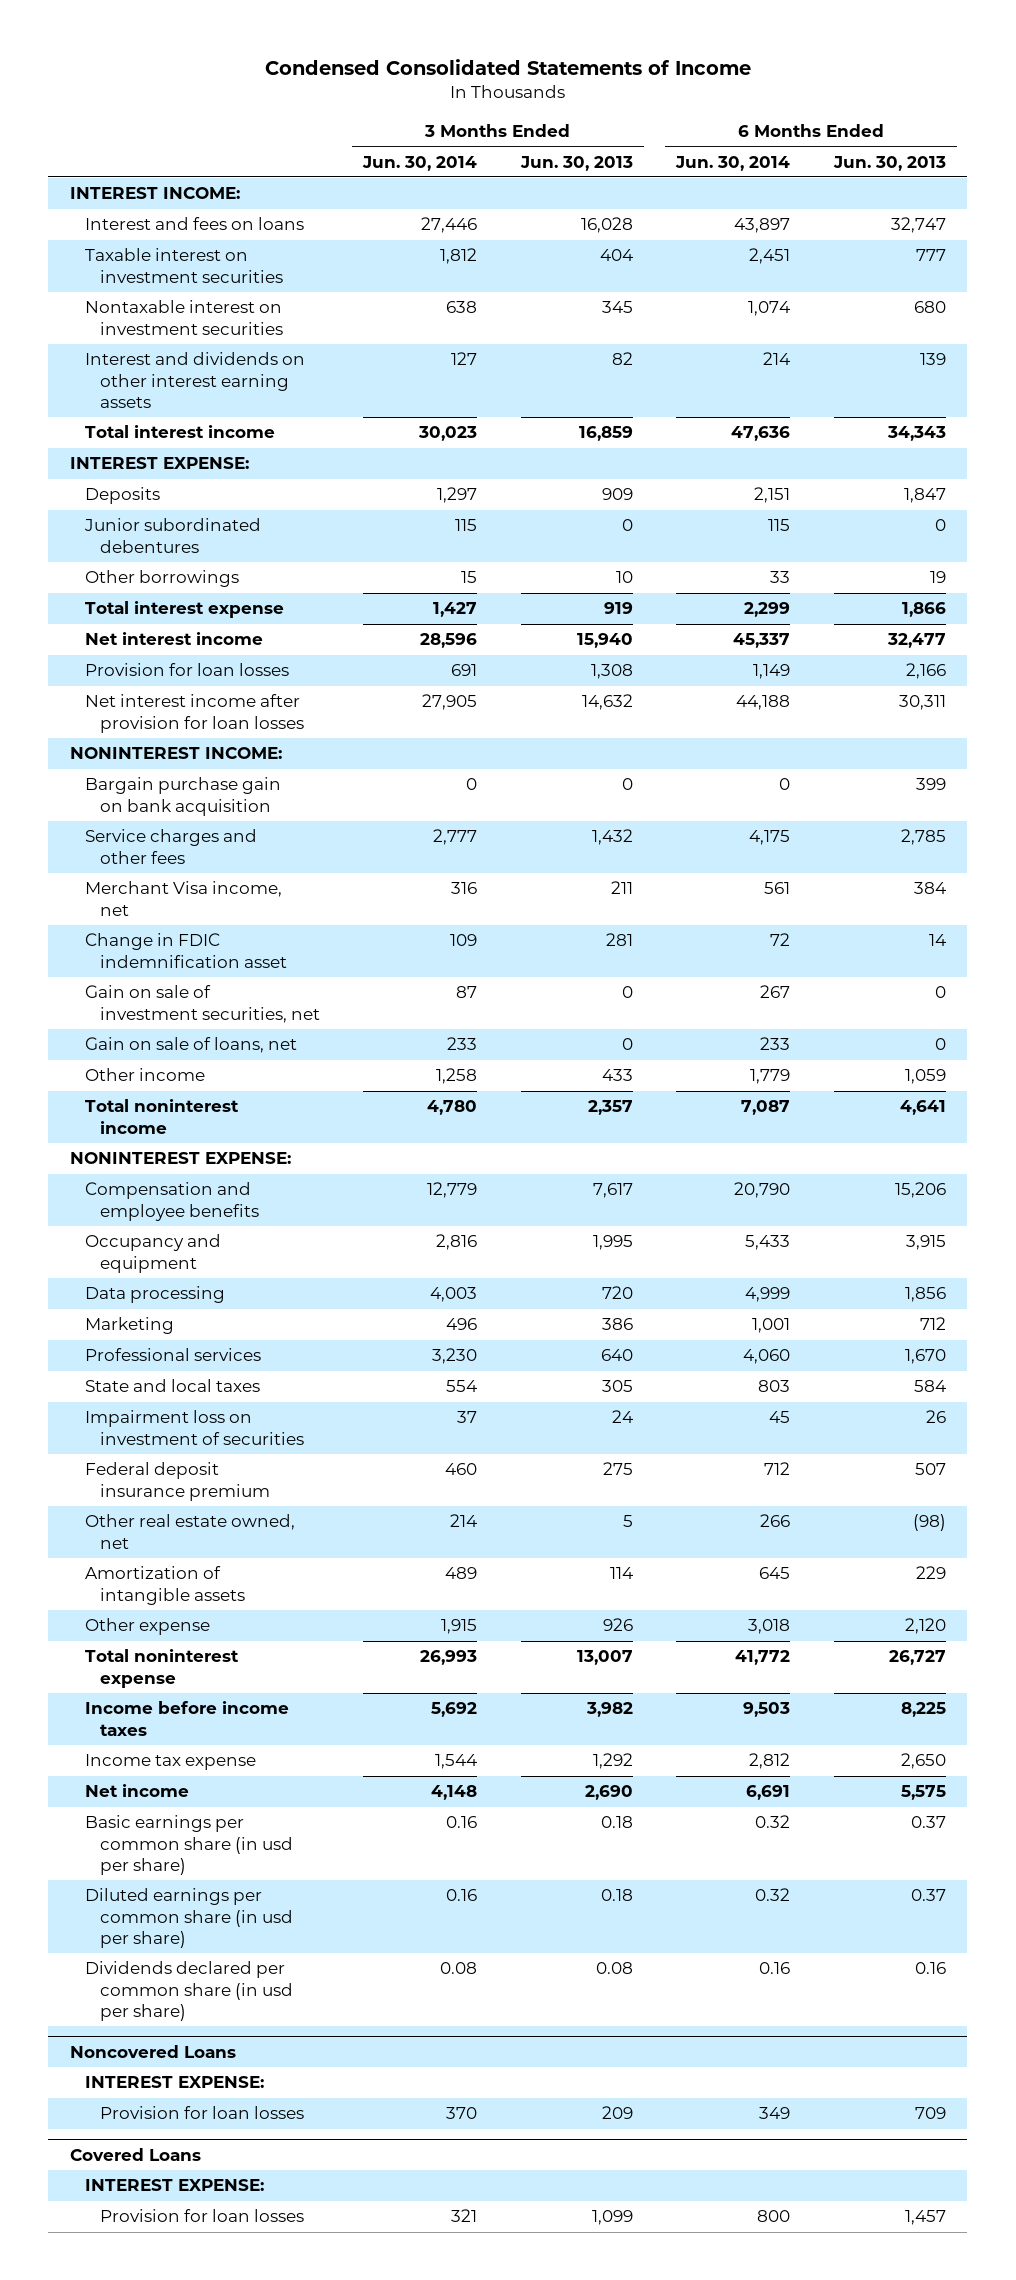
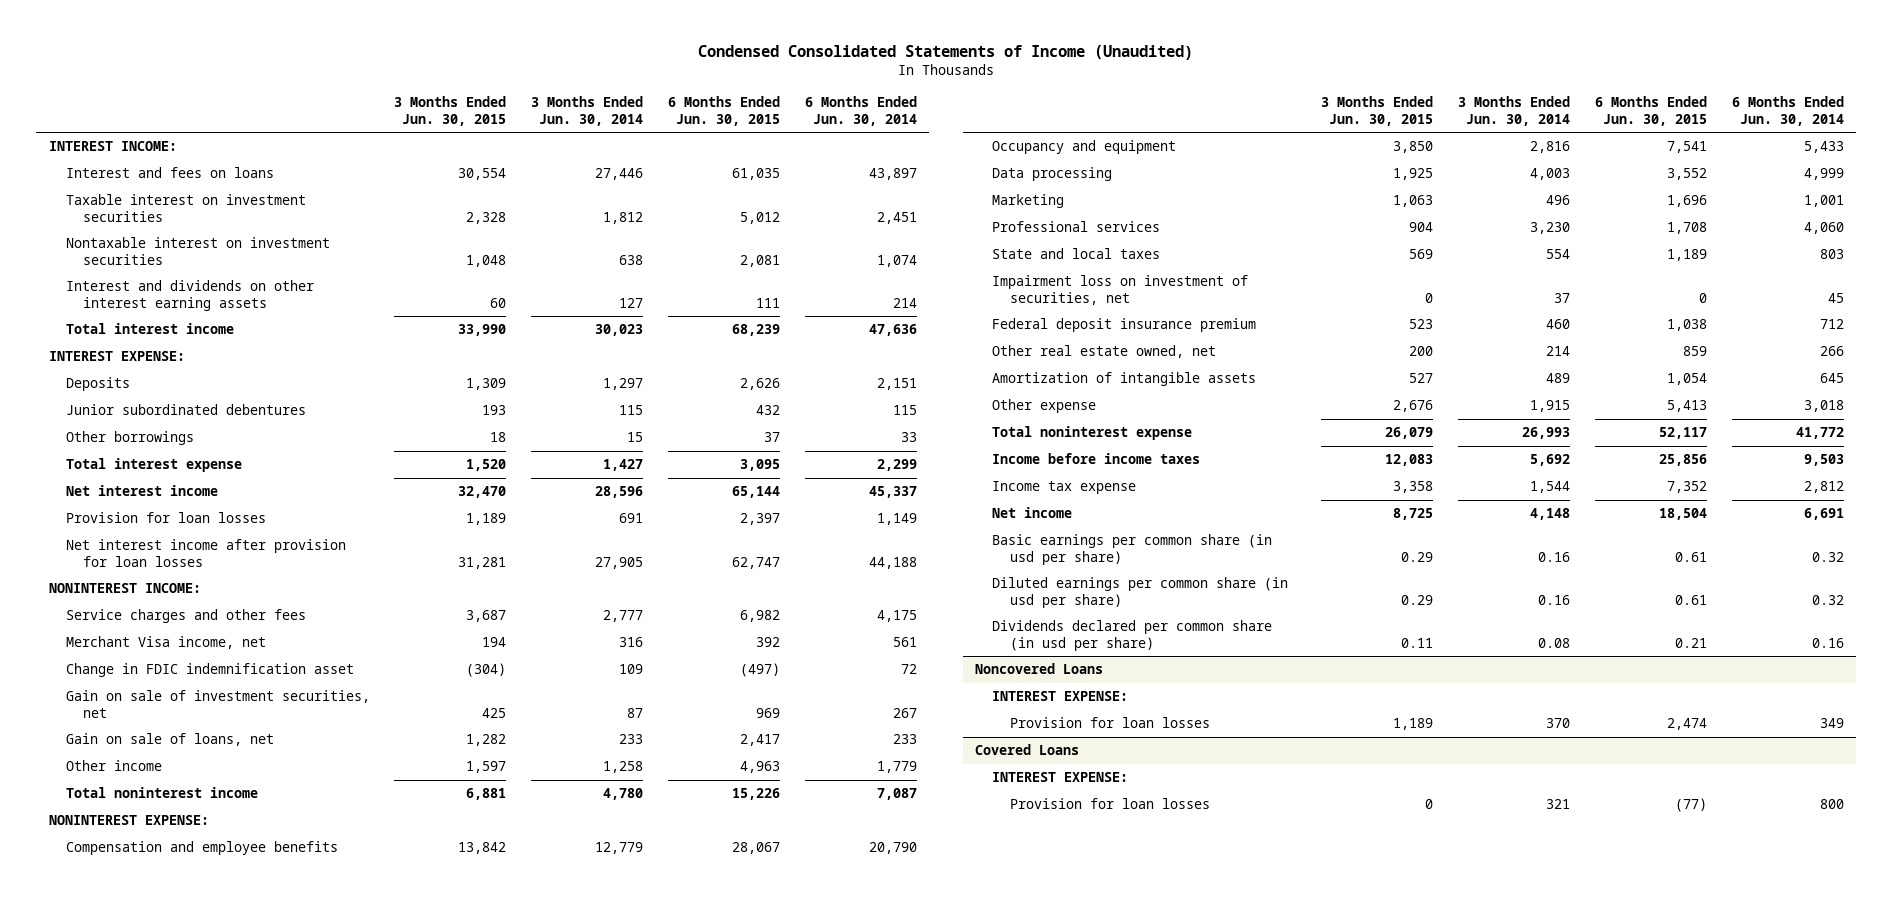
[264,58,751,75] Condensed Consolidated Statements of Income -> [698,45,1194,61] Condensed Consolidated Statements of Income (Unaudited)
[519,155,633,171] Jun. 30, 2013 -> none
[832,155,946,171] Jun. 30, 2013 -> none
none -> [394,95,507,126] 3 Months Ended Jun. 30, 2015
none -> [668,95,781,126] 6 Months Ended Jun. 30, 2015
[84,777,281,816] Bargain purchase gain on bank acquisition -> none
[84,1410,304,1445] Impairment loss on investment of securities -> [992,275,1249,306] Impairment loss on investment of securities, net

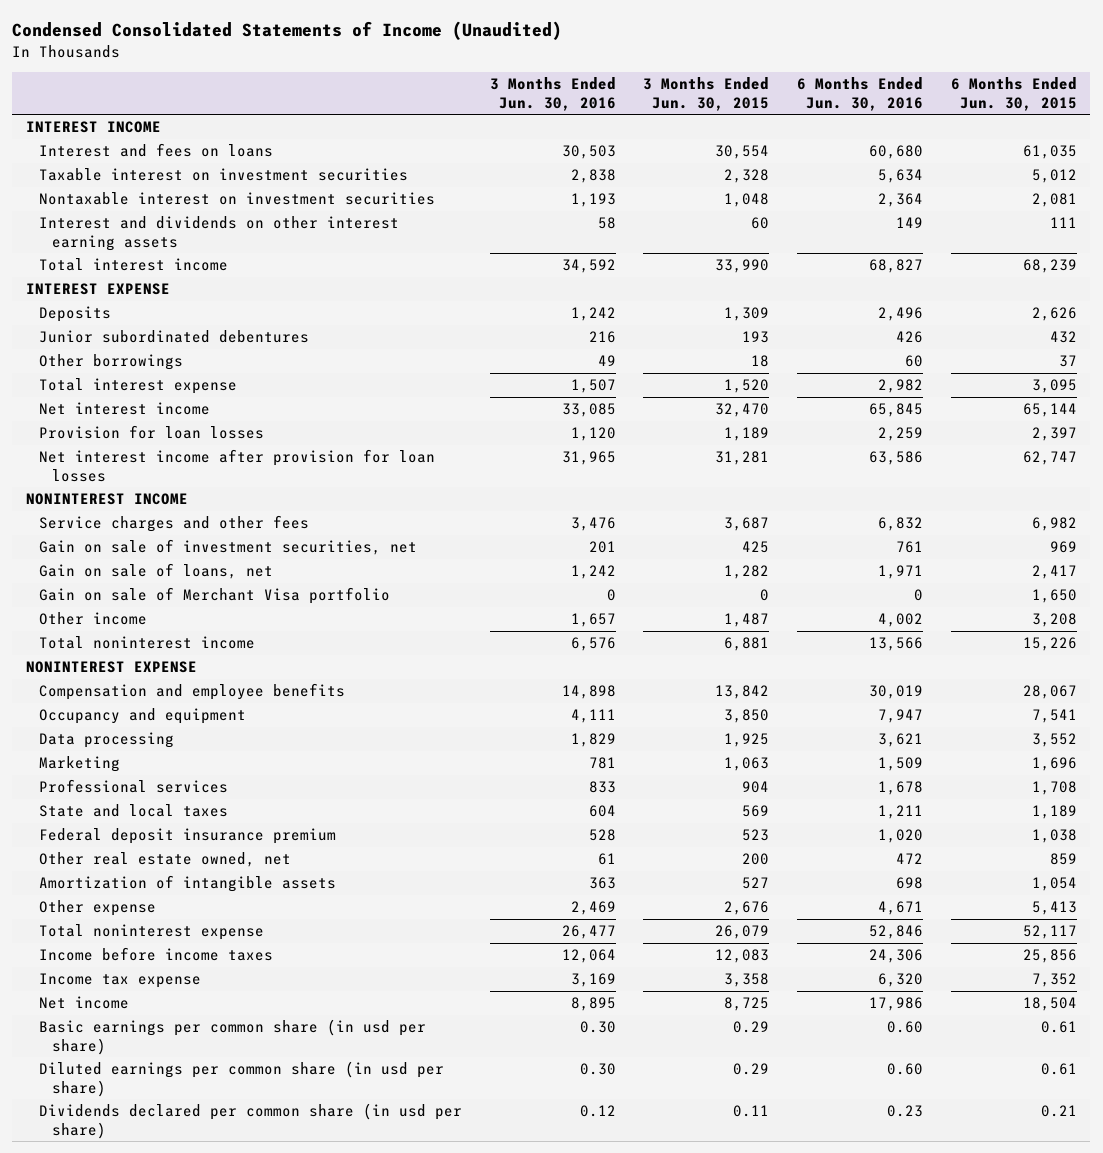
[531,95,644,126] 3 Months Ended Jun. 30, 2014 -> none
[804,95,917,126] 6 Months Ended Jun. 30, 2014 -> none
none -> [489,77,616,111] 3 Months Ended Jun. 30, 2016
none -> [796,77,923,111] 6 Months Ended Jun. 30, 2016
[48,141,177,152] INTEREST INCOME: -> [26,121,162,134] INTEREST INCOME
[48,351,185,362] INTEREST EXPENSE: -> [26,283,171,296] INTEREST EXPENSE
[48,583,201,594] NONINTEREST INCOME: -> [26,493,189,506] NONINTEREST INCOME
[65,636,266,650] Merchant Visa income, net -> none
[65,663,354,678] Change in FDIC indemnification asset -> none
none -> [39,587,391,605] Gain on sale of Merchant Visa portfolio
[466,761,507,774] 1,597 -> [724,613,770,628] 1,487
[740,761,781,774] 4,963 -> [1031,613,1077,628] 3,208
[48,815,209,826] NONINTEREST EXPENSE: -> [26,661,198,674] NONINTEREST EXPENSE
[992,275,1249,306] Impairment loss on investment of securities, net -> none
[975,663,1104,675] Noncovered Loans -> none
[992,691,1129,702] INTEREST EXPENSE: -> none
[1009,717,1210,729] Provision for loan losses -> none
[975,744,1080,756] Covered Loans -> none
[992,772,1129,783] INTEREST EXPENSE: -> none
[1009,798,1210,810] Provision for loan losses -> none

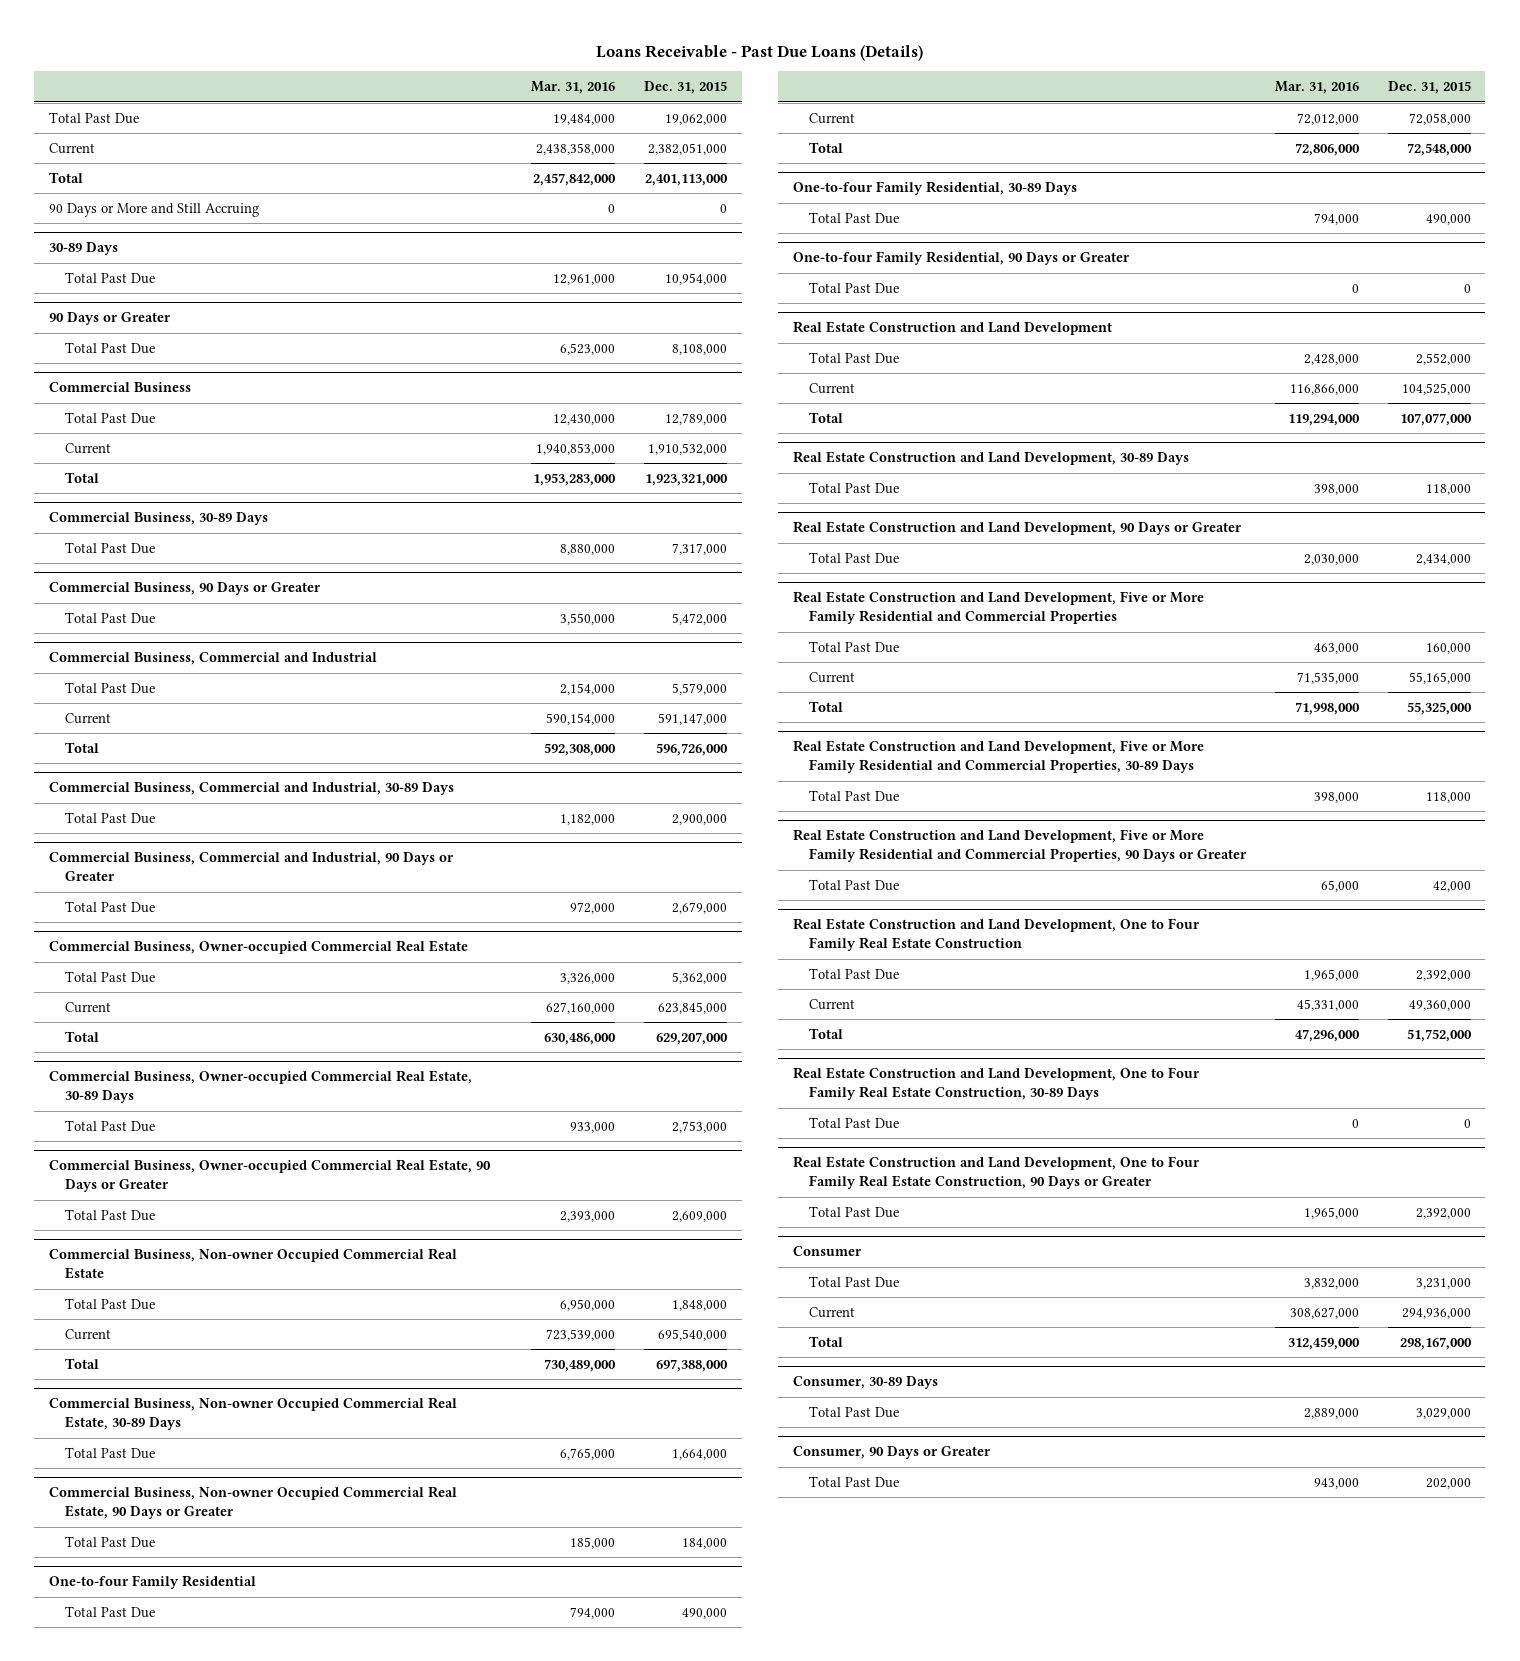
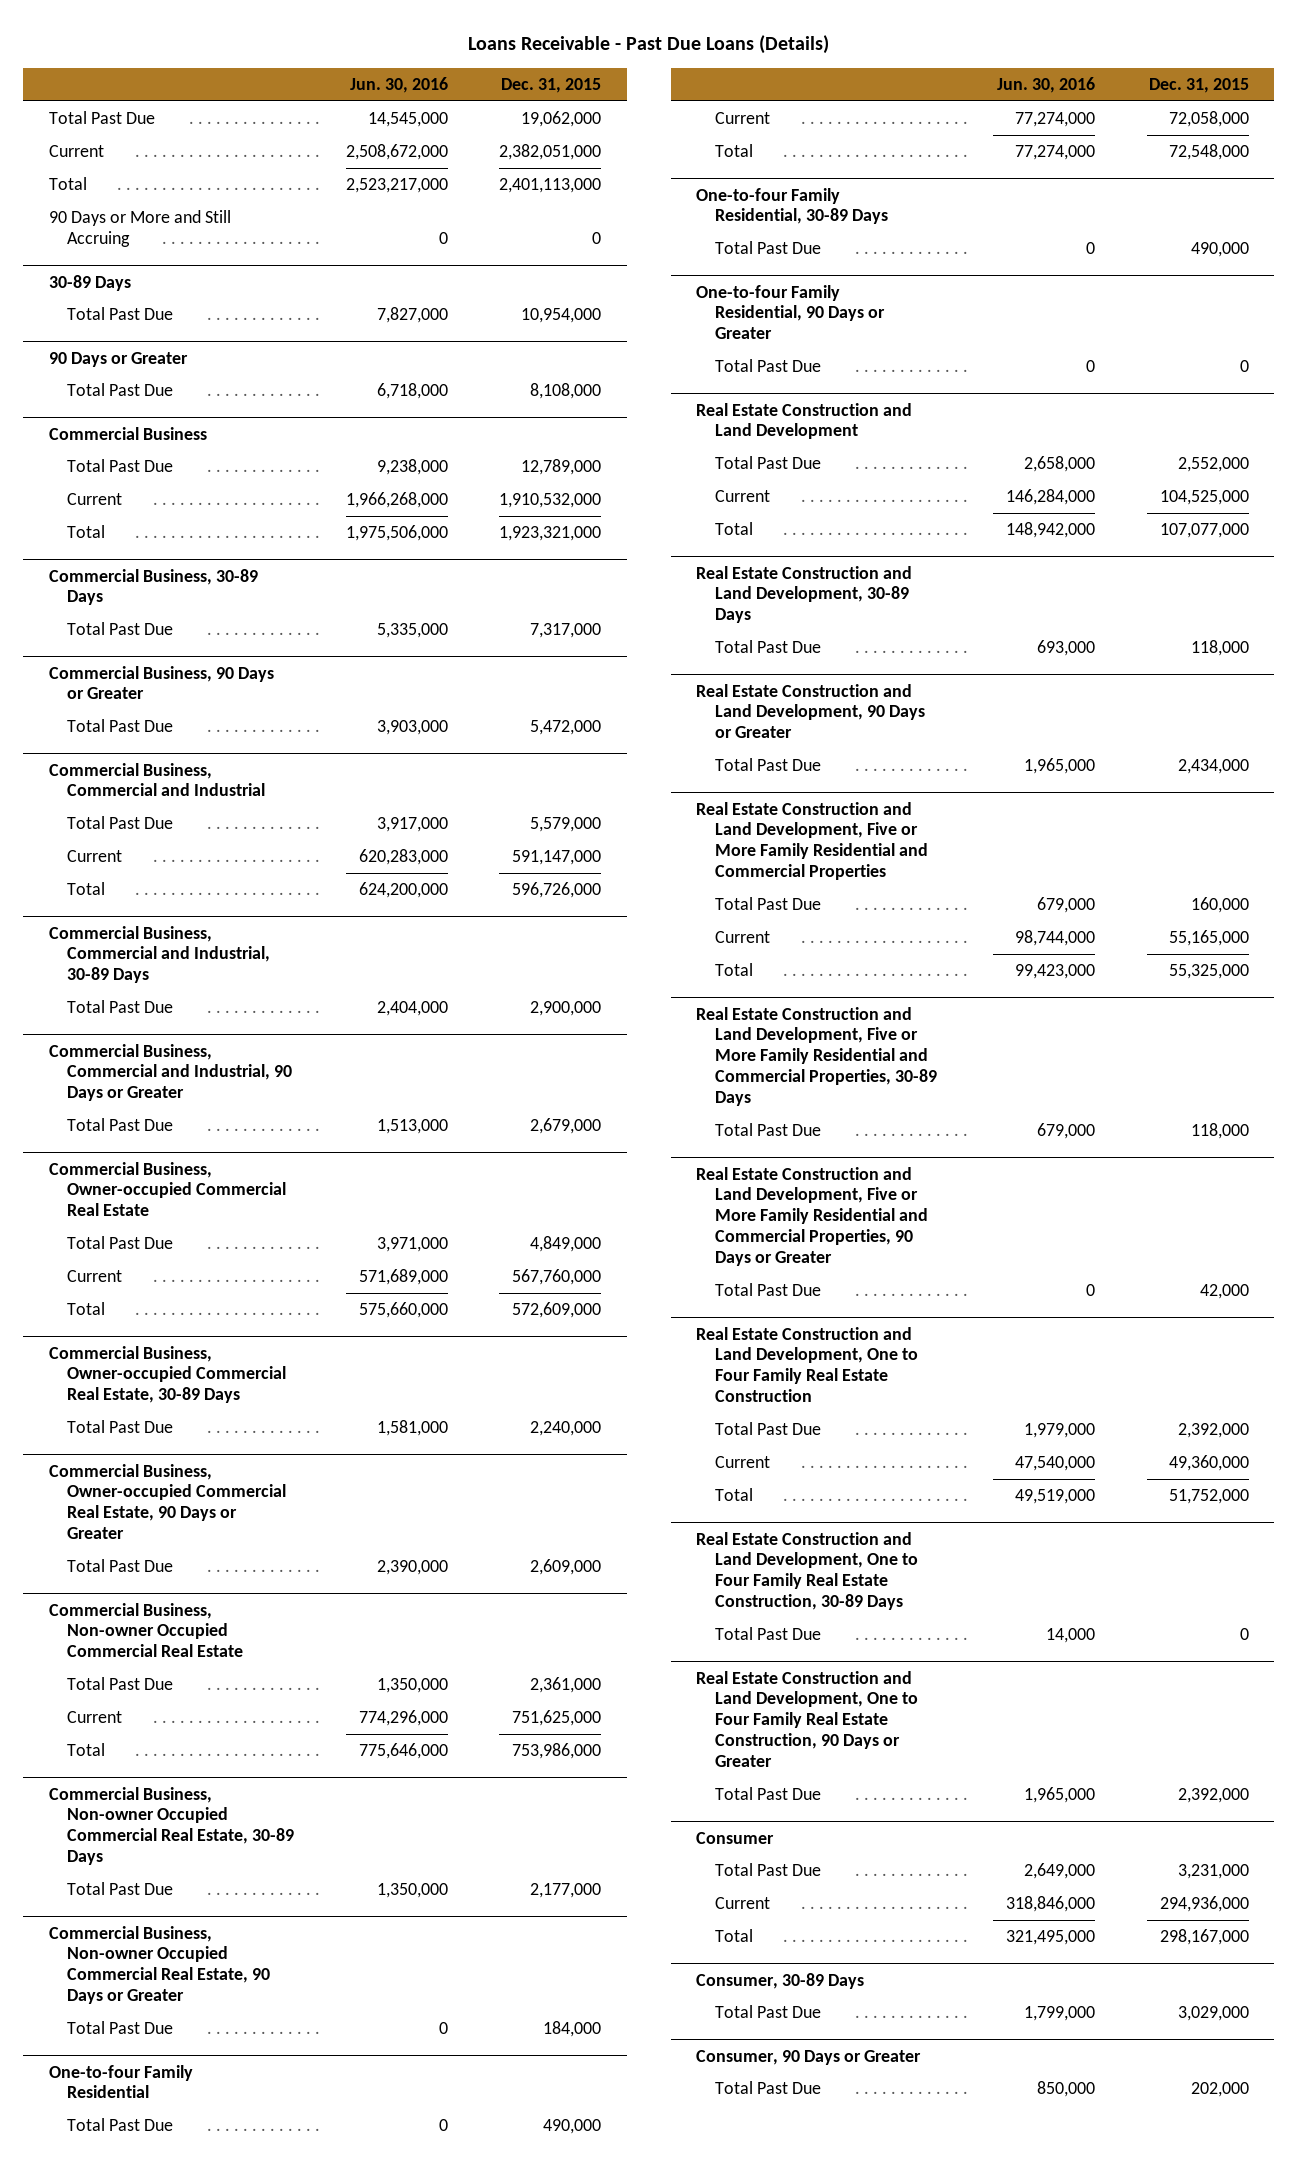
[530,81,615,95] Mar. 31, 2016 -> none
none -> [349,76,448,93] Jun. 30, 2016
[671,971,727,984] 5,362,000 -> [529,1236,601,1253] 4,849,000
[657,1001,727,1014] 623,845,000 -> [511,1269,601,1286] 567,760,000
[655,1031,728,1045] 629,207,000 -> [511,1302,601,1319] 572,609,000
[671,1120,727,1133] 2,753,000 -> [529,1421,601,1437] 2,240,000
[671,1299,727,1311] 1,848,000 -> [529,1677,601,1694] 2,361,000
[657,1328,727,1341] 695,540,000 -> [511,1710,601,1727] 751,625,000
[655,1358,728,1372] 697,388,000 -> [511,1743,601,1760] 753,986,000
[671,1448,727,1460] 1,664,000 -> [529,1883,601,1899] 2,177,000

